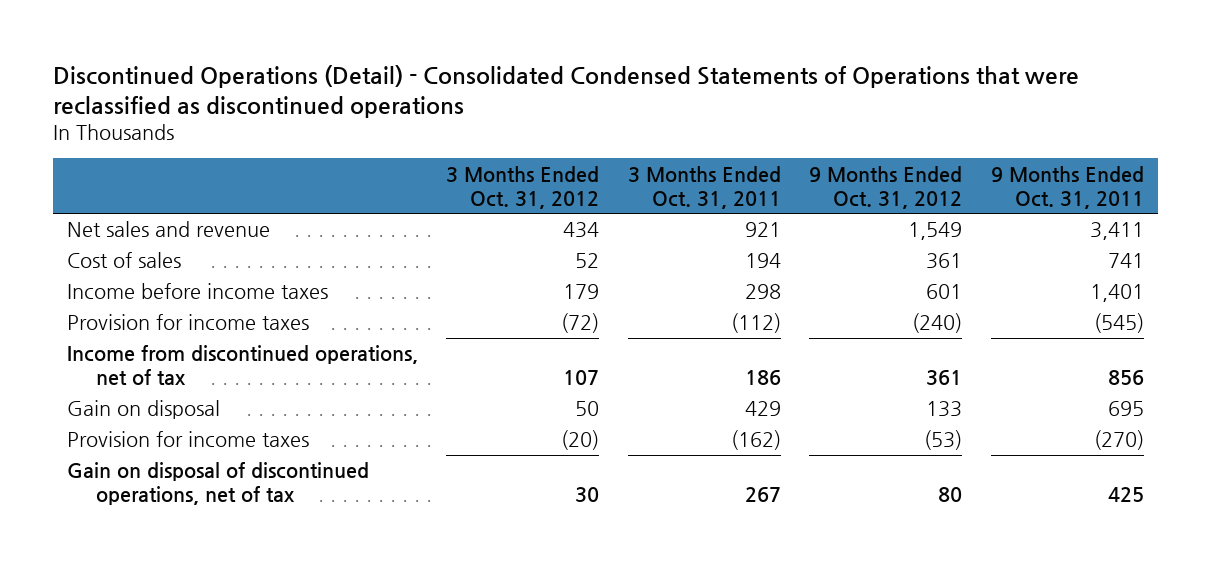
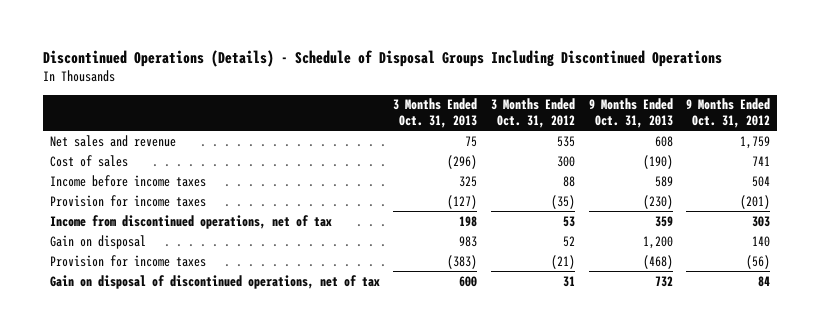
[52,64,1079,118] Discontinued Operations (Detail) - Consolidated Condensed Statements of Operations that were reclassified as discontinued operations -> [42,50,722,68] Discontinued Operations (Details) - Schedule of Disposal Groups Including Discontinued Operations
[627,165,781,209] 3 Months Ended Oct. 31, 2011 -> none
[990,165,1144,209] 9 Months Ended Oct. 31, 2011 -> none
none -> [393,98,478,128] 3 Months Ended Oct. 31, 2013
none -> [588,98,673,128] 9 Months Ended Oct. 31, 2013
[563,222,600,239] 434 -> [557,135,576,147] 535
[908,222,963,241] 1,549 -> [740,135,771,149] 1,759
[575,253,600,269] 52 -> [557,155,576,167] 300
[926,253,963,270] 361 -> [752,155,771,166] 741
[563,284,600,300] 179 -> [563,175,576,187] 88
[926,284,963,300] 601 -> [752,175,771,187] 504
[561,313,600,334] (72) -> [551,194,576,209] (35)
[912,313,963,334] (240) -> [740,194,771,209] (201)
[563,370,600,386] 107 -> [563,215,576,227] 53
[926,370,963,386] 361 -> [752,215,771,227] 303
[575,401,600,417] 50 -> [563,235,576,247] 52
[926,401,963,418] 133 -> [752,235,771,247] 140
[561,430,600,451] (20) -> [551,254,576,269] (21)
[924,430,963,451] (53) -> [746,254,771,269] (56)
[575,487,600,503] 30 -> [563,275,576,287] 31
[938,487,963,503] 80 -> [758,275,771,287] 84

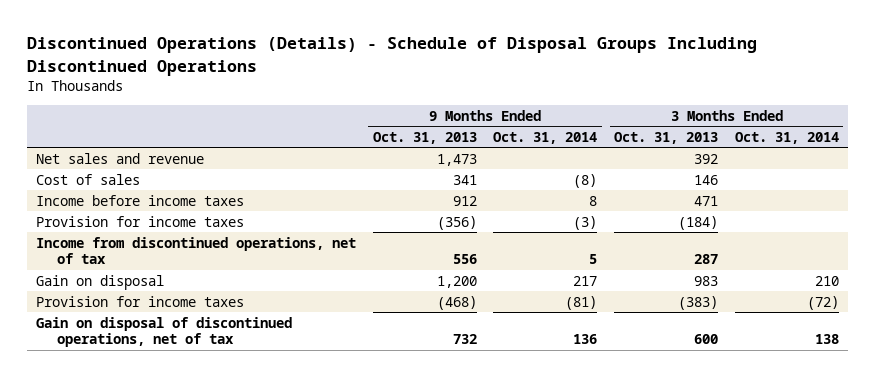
[491,98,576,128] 3 Months Ended Oct. 31, 2012 -> none
[686,98,771,128] 9 Months Ended Oct. 31, 2012 -> none
none -> [493,131,598,144] Oct. 31, 2014
none -> [735,131,840,144] Oct. 31, 2014
[465,135,478,147] 75 -> [694,153,719,164] 392
[654,135,673,147] 608 -> [436,153,477,166] 1,473
[447,154,478,169] (296) -> [694,174,719,185] 146
[642,154,673,169] (190) -> [452,174,477,185] 341
[459,175,478,187] 325 -> [694,195,719,206] 471
[654,175,673,187] 589 -> [452,195,477,206] 912
[447,194,478,209] (127) -> [678,215,719,230] (184)
[642,194,673,209] (230) -> [436,215,477,230] (356)
[459,215,478,227] 198 -> [694,254,719,265] 287
[654,215,673,227] 359 -> [452,254,477,265] 556

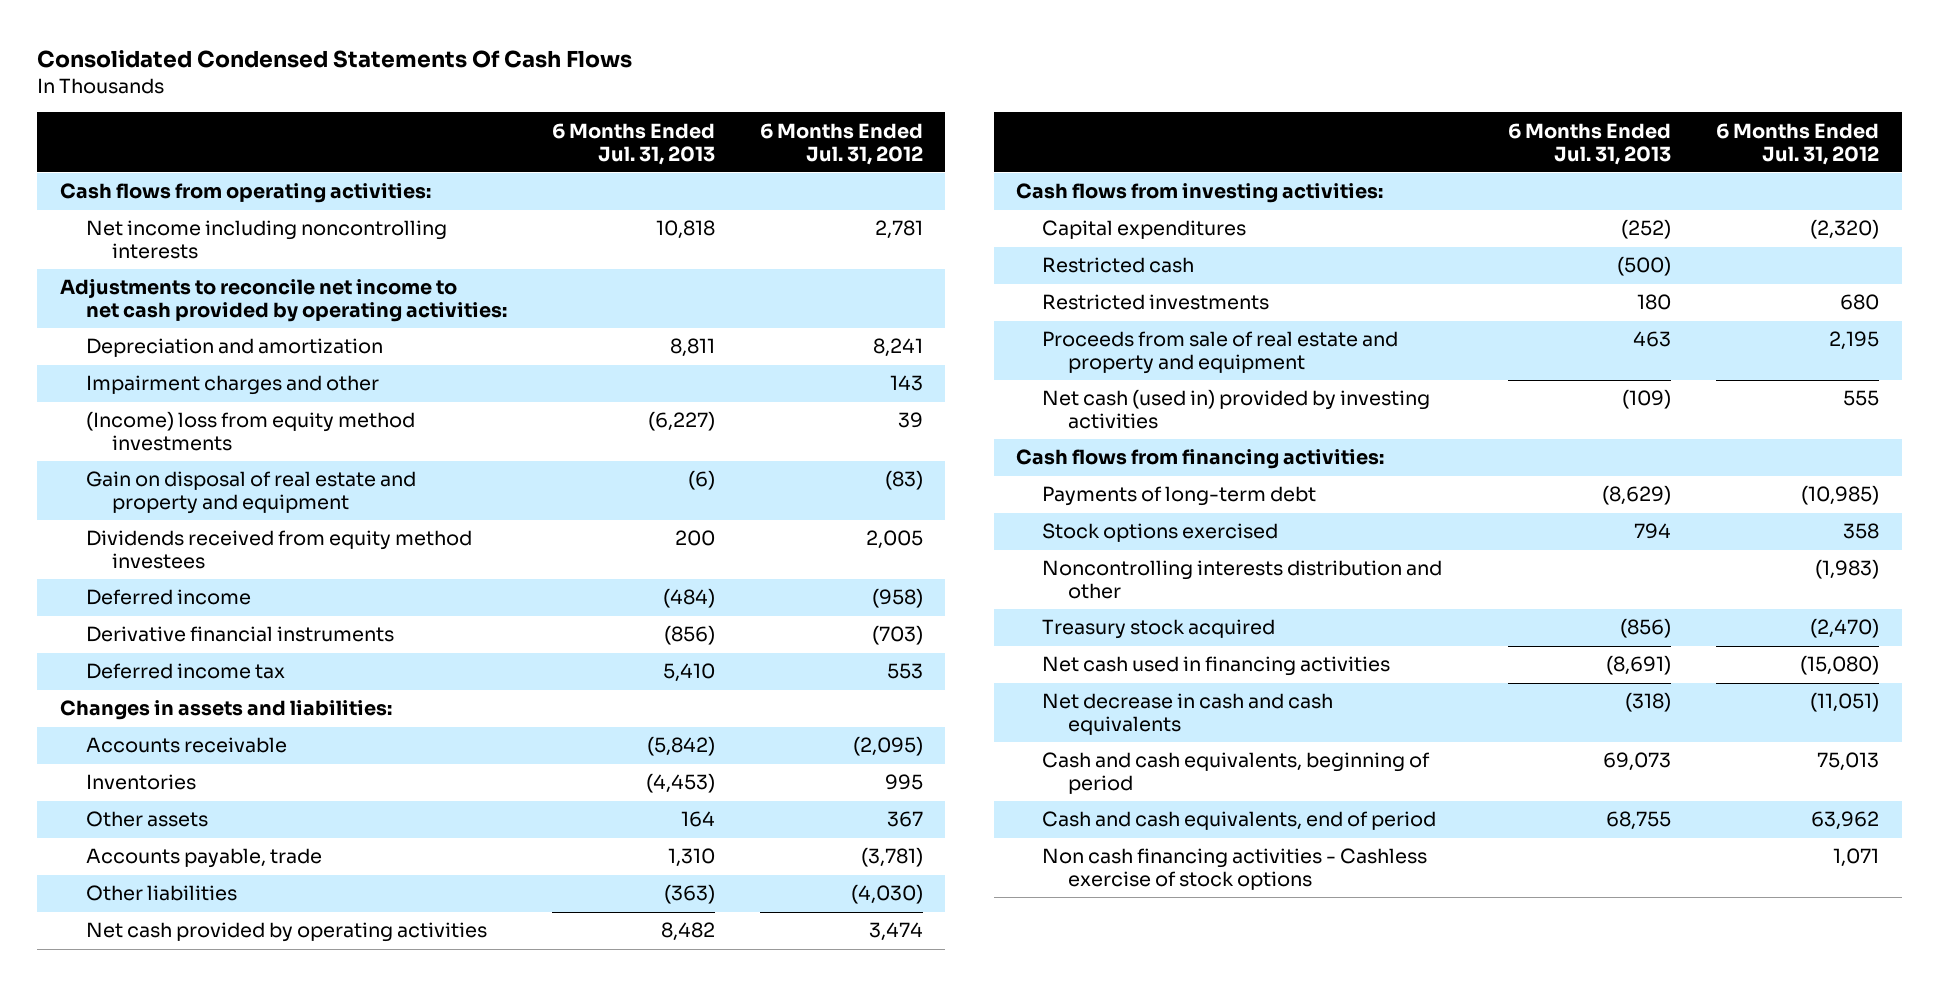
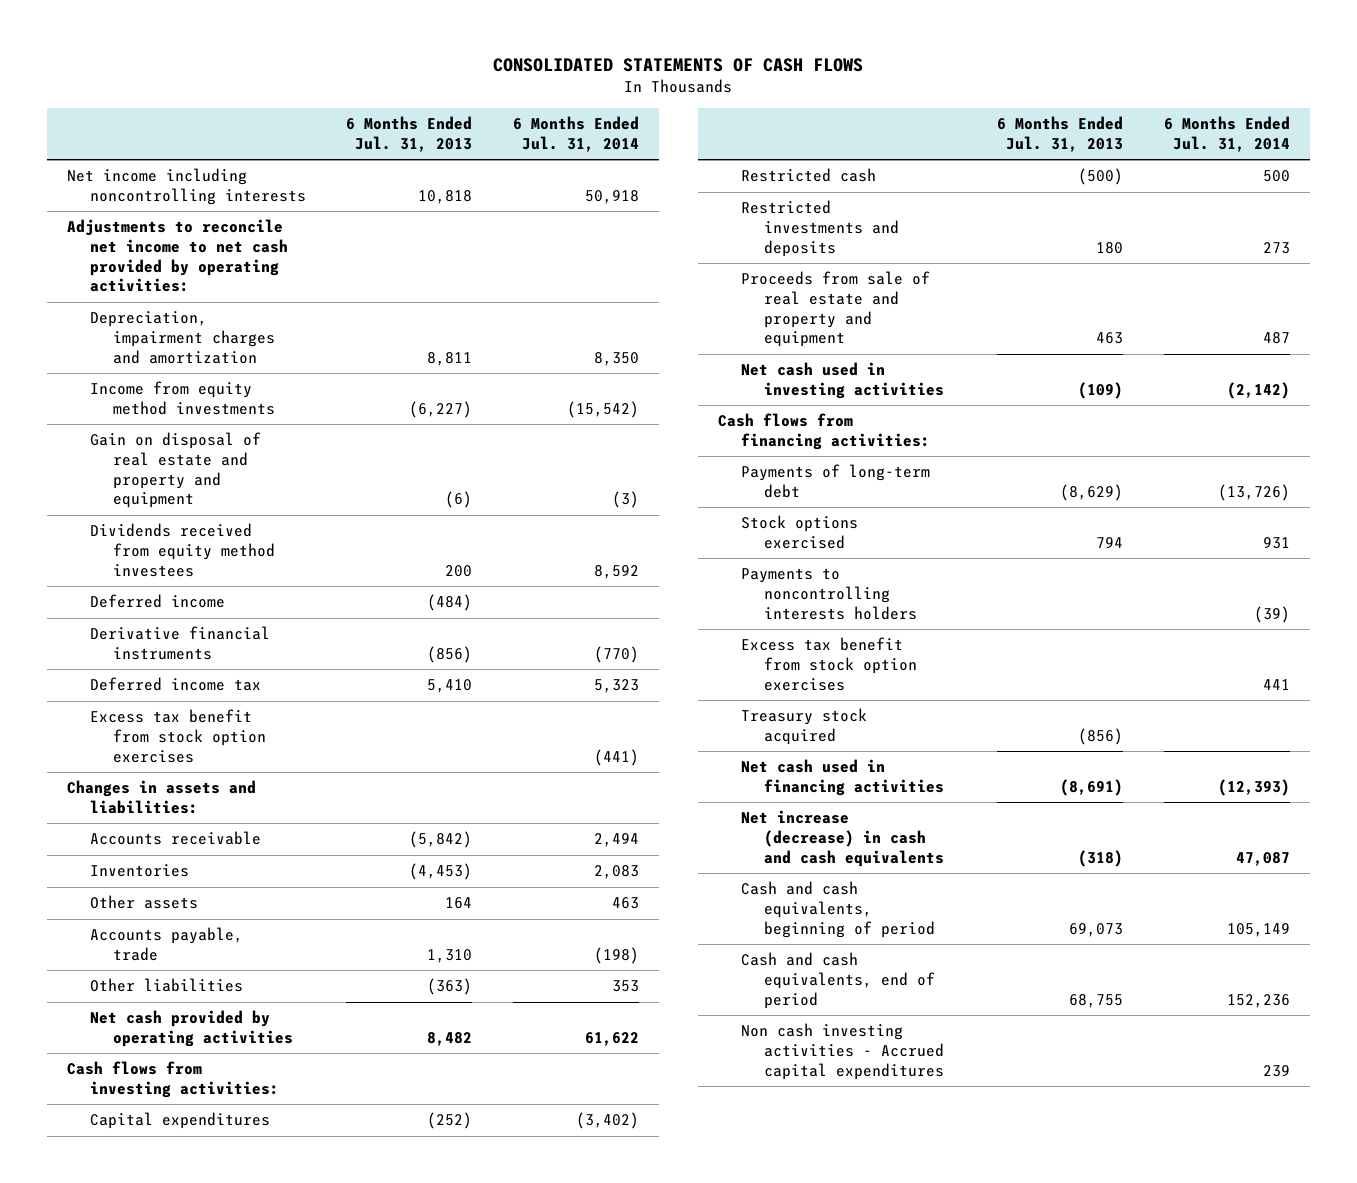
[37,50,633,69] Consolidated Condensed Statements Of Cash Flows -> [493,58,864,73] CONSOLIDATED STATEMENTS OF CASH FLOWS
[759,122,923,165] 6 Months Ended Jul. 31, 2012 -> none
none -> [512,116,639,152] 6 Months Ended Jul. 31, 2014
[59,183,431,204] Cash flows from operating activities: -> none
[85,375,379,396] Impairment charges and other -> none
[85,338,383,358] Depreciation and amortization -> [89,311,275,364] Depreciation, impairment charges and amortization
[85,411,415,452] (Income) loss from equity method investments -> [89,381,275,416] Income from equity method investments
none -> [89,709,266,763] Excess tax benefit from stock option exercises
[1042,294,1270,311] Restricted investments -> [740,200,899,257] Restricted investments and deposits
[1042,389,1431,430] Net cash (used in) provided by investing activities -> [740,362,944,400] Net cash used in investing activities
[1042,560,1443,600] Noncontrolling interests distribution and other -> none
none -> [740,568,917,620] Payments to noncontrolling interests holders
none -> [740,637,917,691] Excess tax benefit from stock option exercises
[1042,693,1334,736] Net decrease in cash and cash equivalents -> [740,810,944,867] Net increase (decrease) in cash and cash equivalents
[1042,848,1428,891] Non cash financing activities - Cashless exercise of stock options -> none
none -> [740,1023,944,1080] Non cash investing activities - Accrued capital expenditures

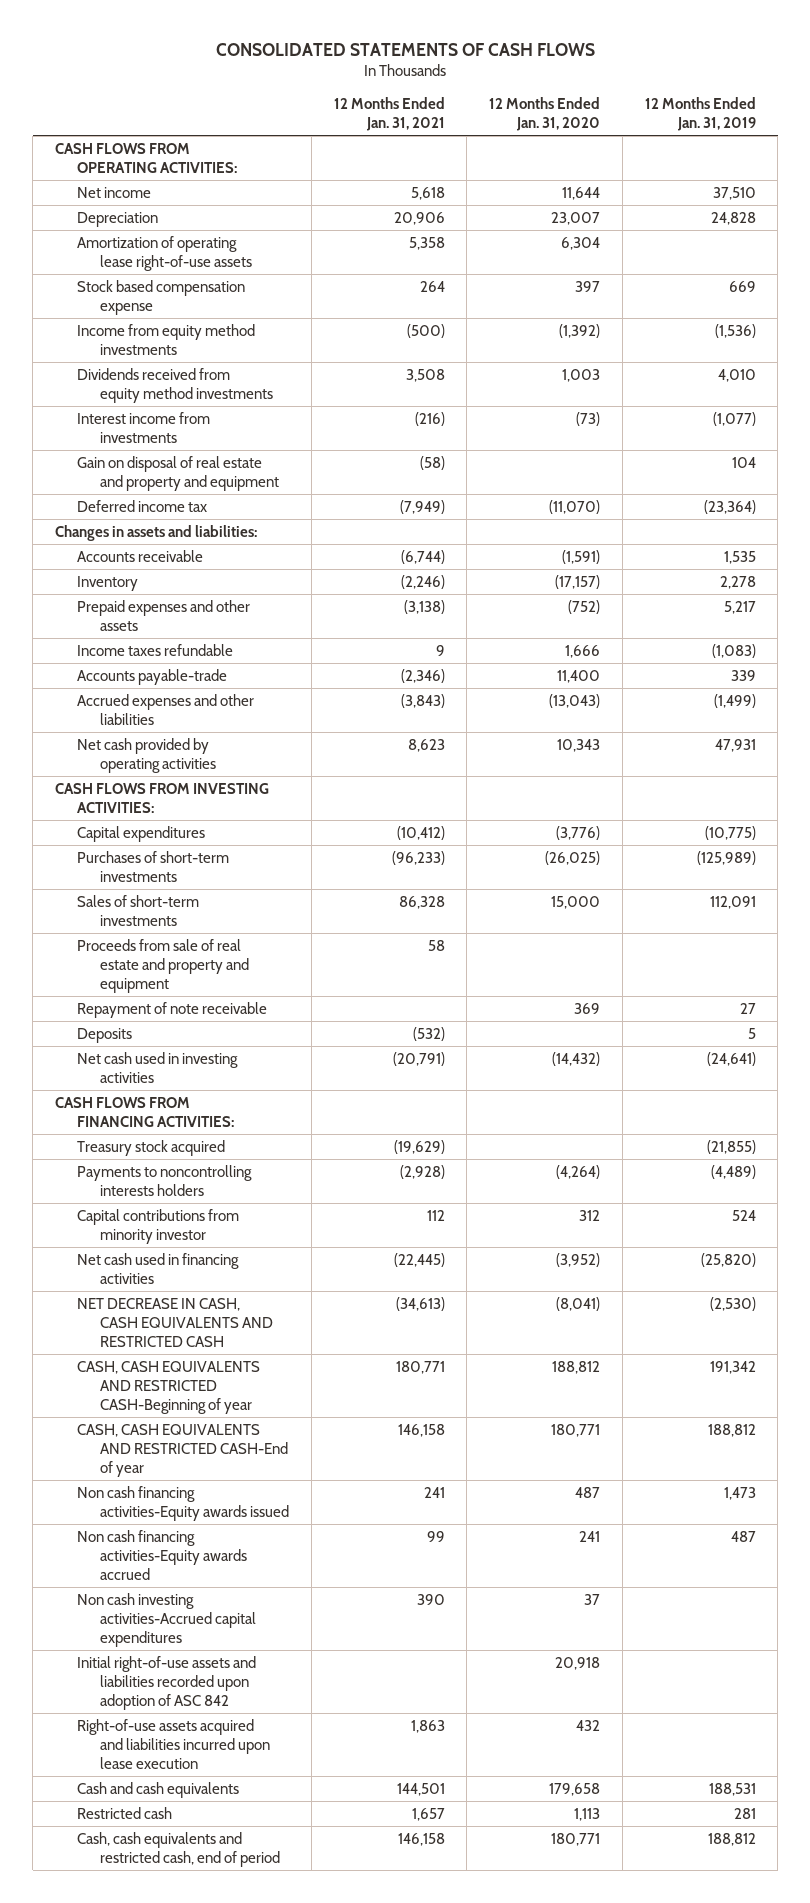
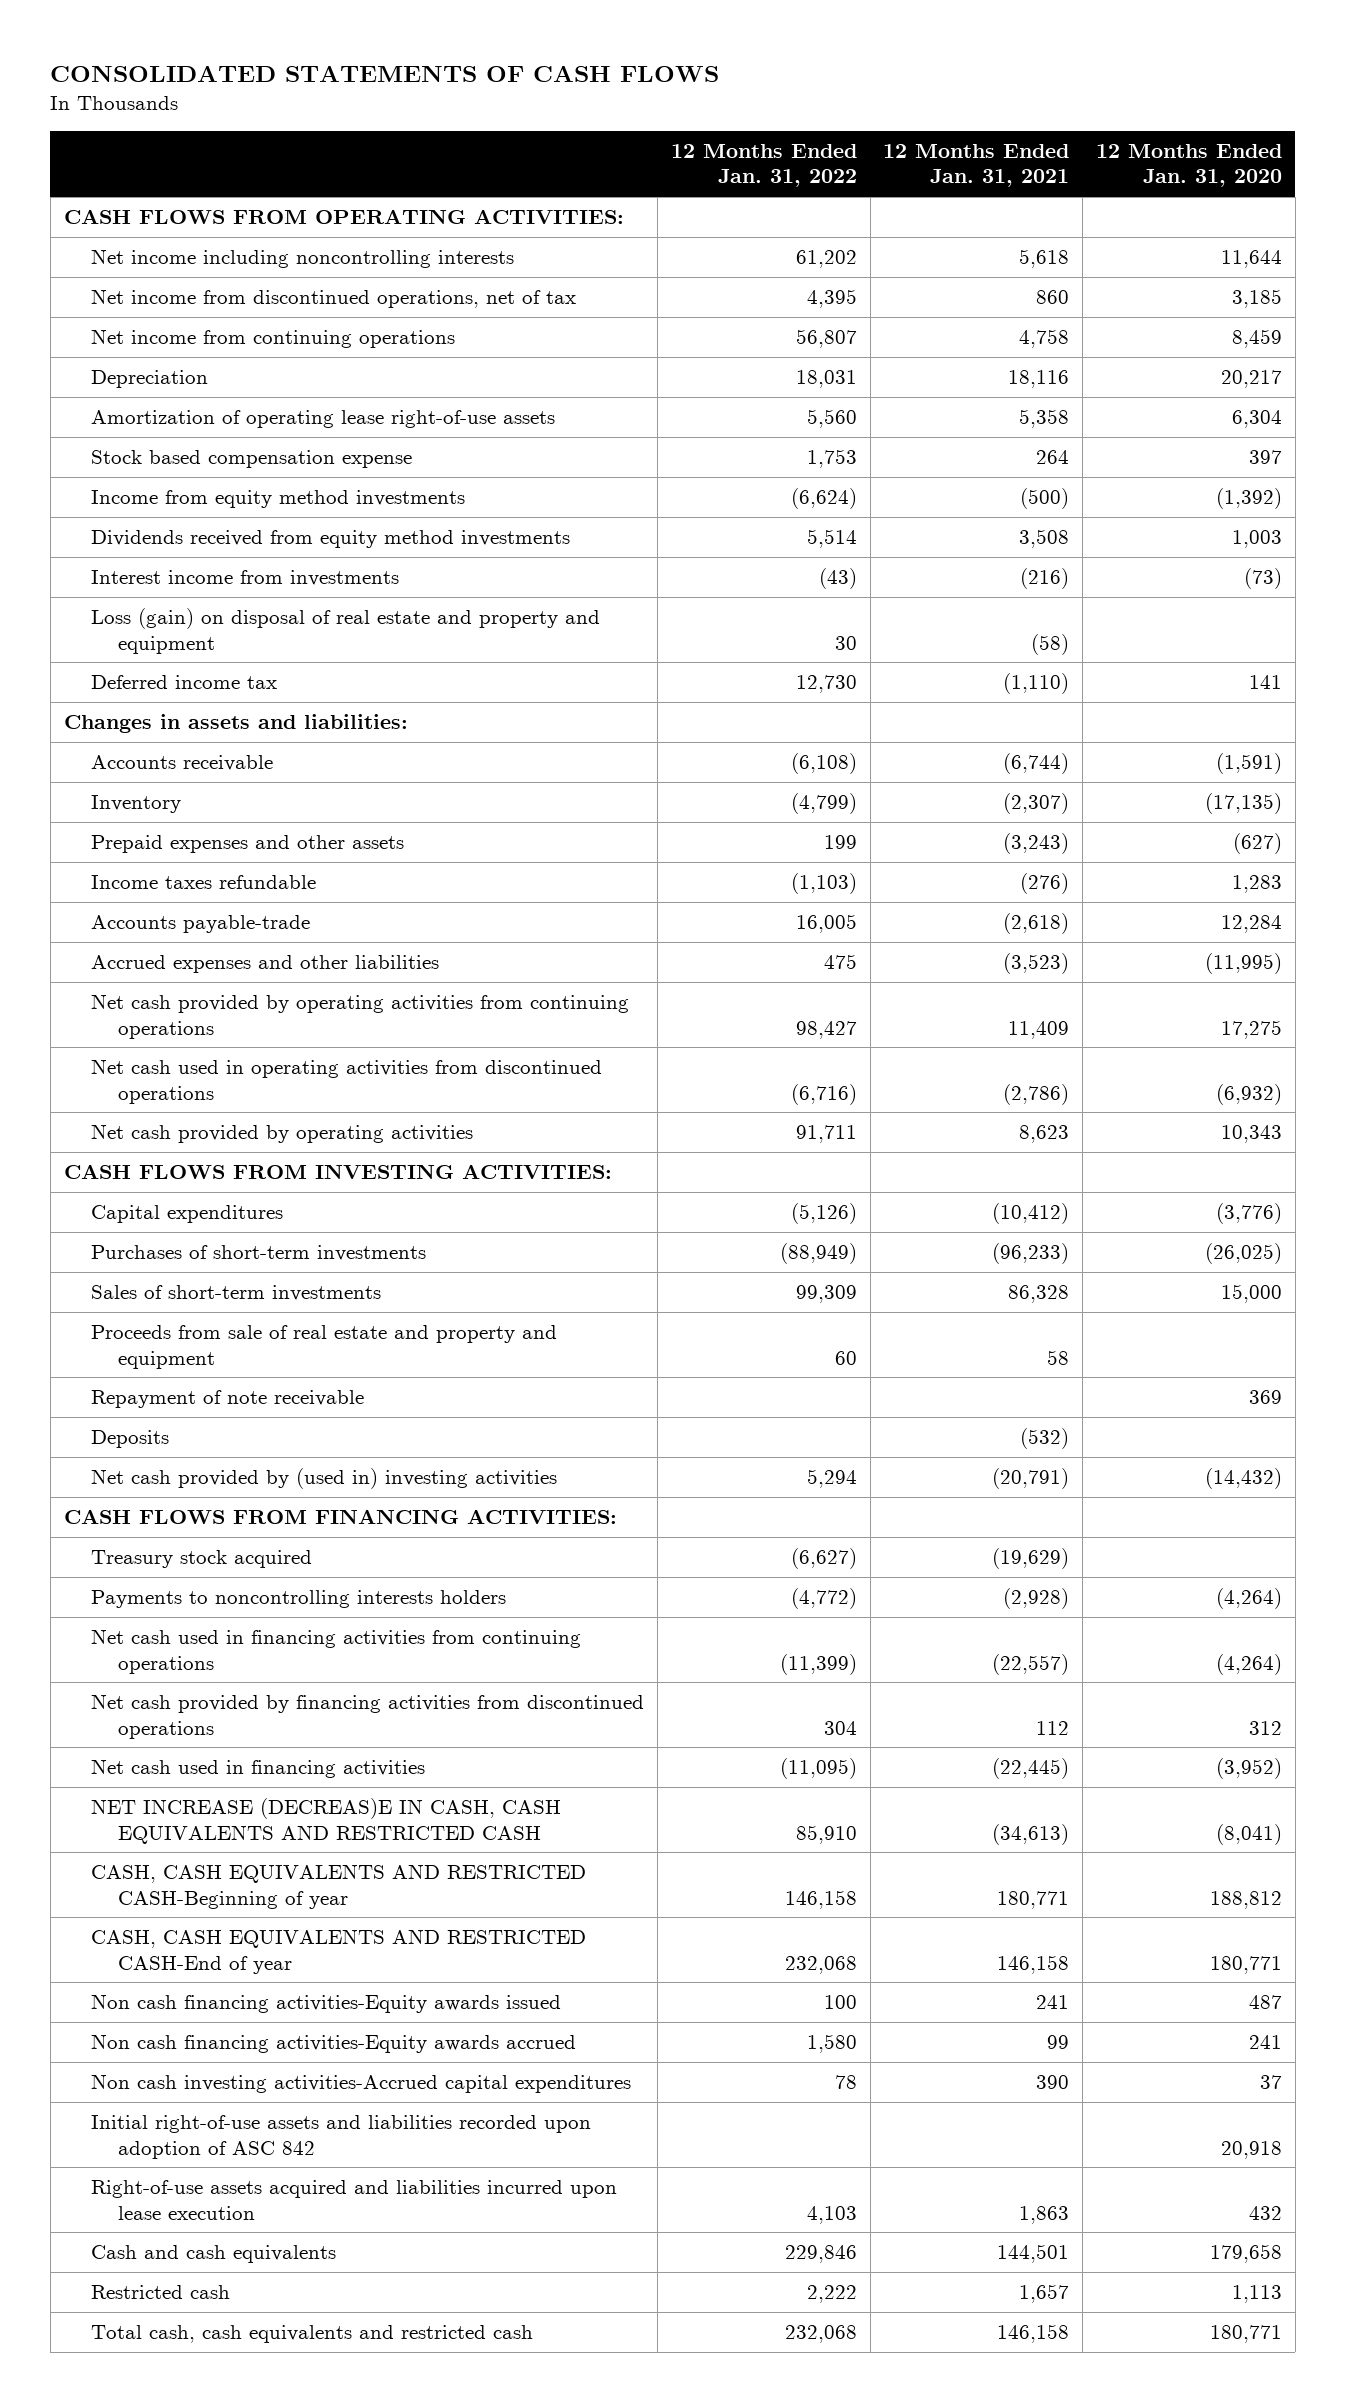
[644,97,756,132] 12 Months Ended Jan. 31, 2019 -> none
none -> [670,143,857,188] 12 Months Ended Jan. 31, 2022
[77,186,152,198] Net income -> [91,249,515,269] Net income including noncontrolling interests
none -> [91,289,577,309] Net income from discontinued operations, net of tax
none -> [91,329,456,349] Net income from continuing operations
[393,211,445,225] 20,906 -> [1008,370,1070,389] 18,116
[551,211,601,225] 23,007 -> [1221,370,1283,389] 20,217
[77,455,280,492] Gain on disposal of real estate and property and equipment -> [91,608,601,654] Loss (gain) on disposal of real estate and property and equipment
[399,499,445,514] (7,949) -> [1003,673,1070,695] (1,110)
[549,499,601,514] (11,070) -> [1249,675,1283,690] 141
[400,574,445,589] (2,246) -> [1003,793,1070,815] (2,307)
[555,574,601,589] (17,157) -> [1205,793,1283,815] (17,135)
[403,599,445,614] (3,138) -> [1003,833,1070,855] (3,243)
[568,599,601,614] (752) -> [1233,833,1283,855] (627)
[435,644,445,656] 9 -> [1020,873,1070,895] (276)
[565,644,601,658] 1,666 -> [1232,875,1283,894] 1,283
[400,668,445,683] (2,346) -> [1003,913,1070,935] (2,618)
[557,669,601,683] 11,400 -> [1221,915,1283,934] 12,284
[400,693,445,708] (3,843) -> [1003,953,1070,975] (3,523)
[549,693,601,708] (13,043) -> [1205,953,1283,975] (11,995)
none -> [91,994,630,1039] Net cash provided by operating activities from continuing operations
none -> [91,1059,603,1104] Net cash used in operating activities from discontinued operations
[77,1051,239,1084] Net cash used in investing activities -> [91,1468,558,1490] Net cash provided by (used in) investing activities
none -> [91,1629,582,1674] Net cash used in financing activities from continuing operations
[77,1208,240,1245] Capital contributions from minority investor -> [91,1694,645,1739] Net cash provided by financing activities from discontinued operations
[77,1297,274,1348] NET DECREASE IN CASH, CASH EQUIVALENTS AND RESTRICTED CASH -> [91,1798,562,1844] NET INCREASE (DECREAS)E IN CASH, CASH EQUIVALENTS AND RESTRICTED CASH
[77,1831,281,1868] Cash, cash equivalents and restricted cash, end of period -> [91,2325,534,2344] Total cash, cash equivalents and restricted cash

